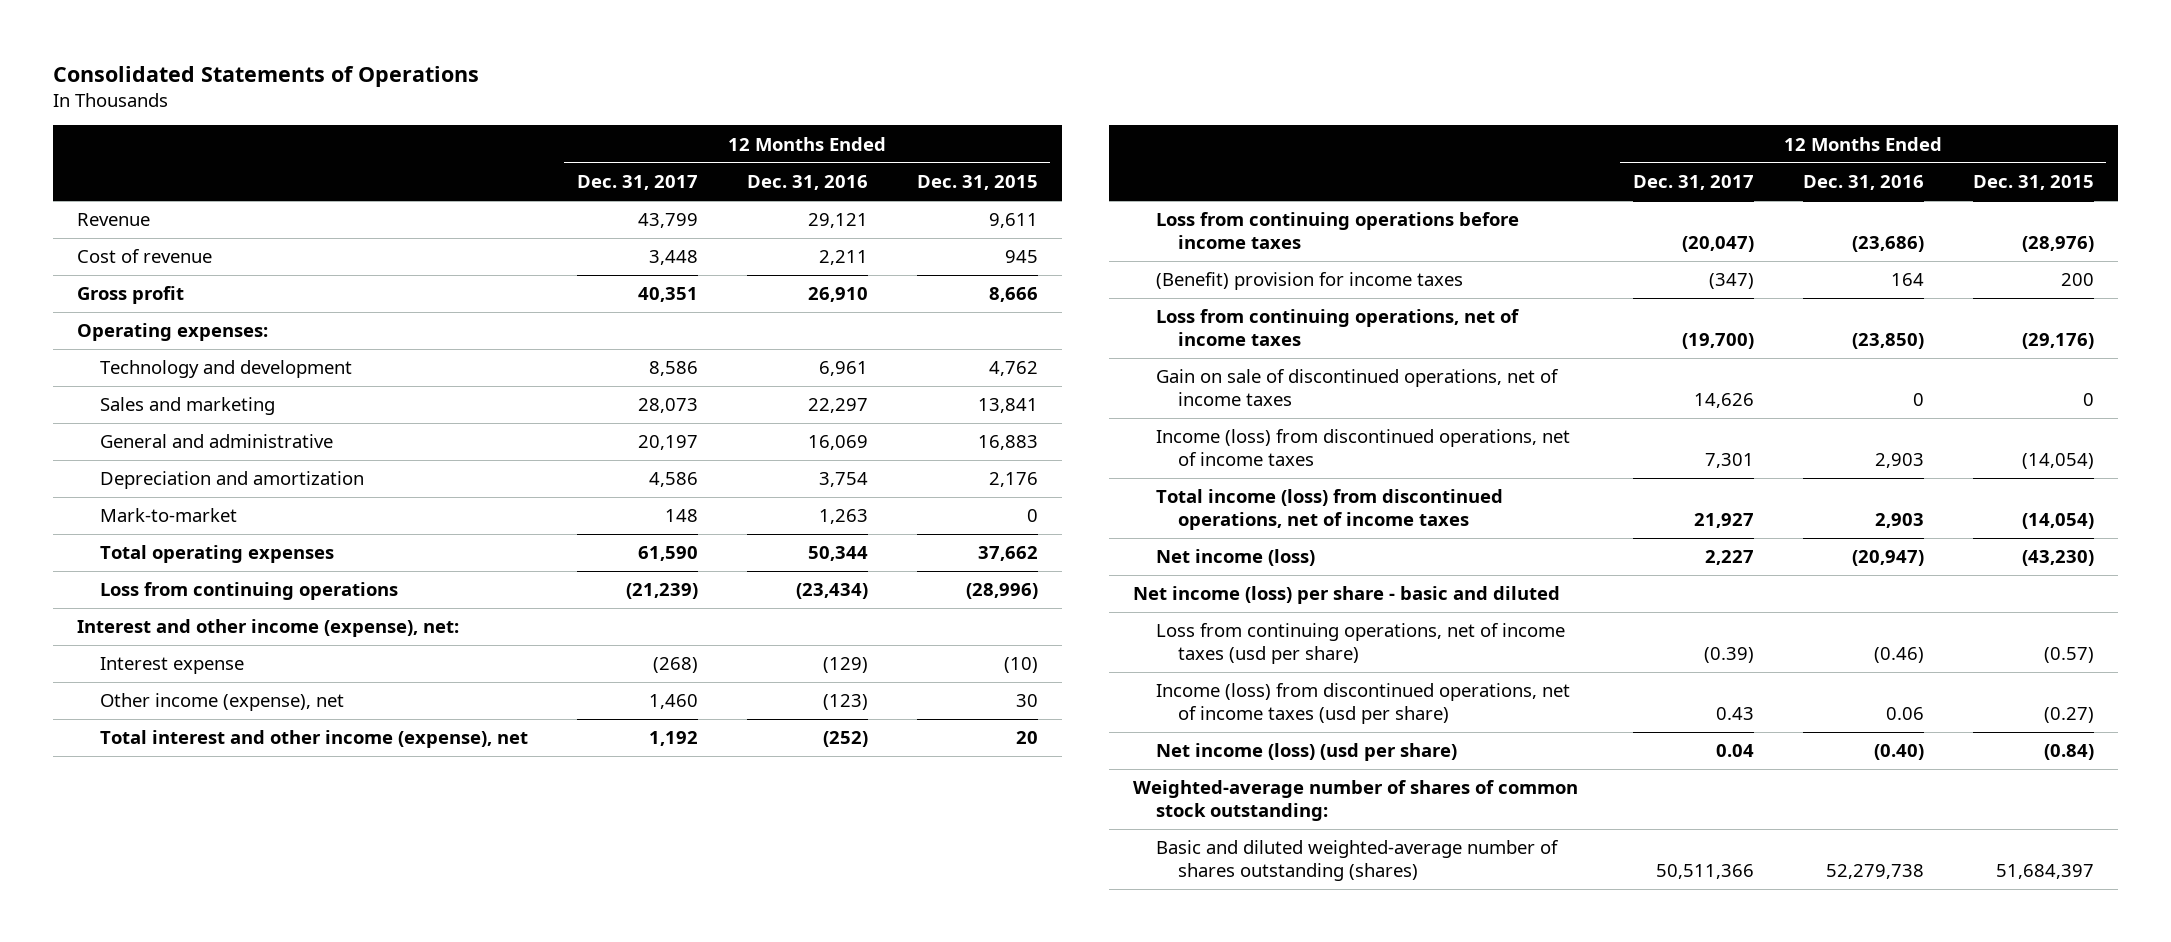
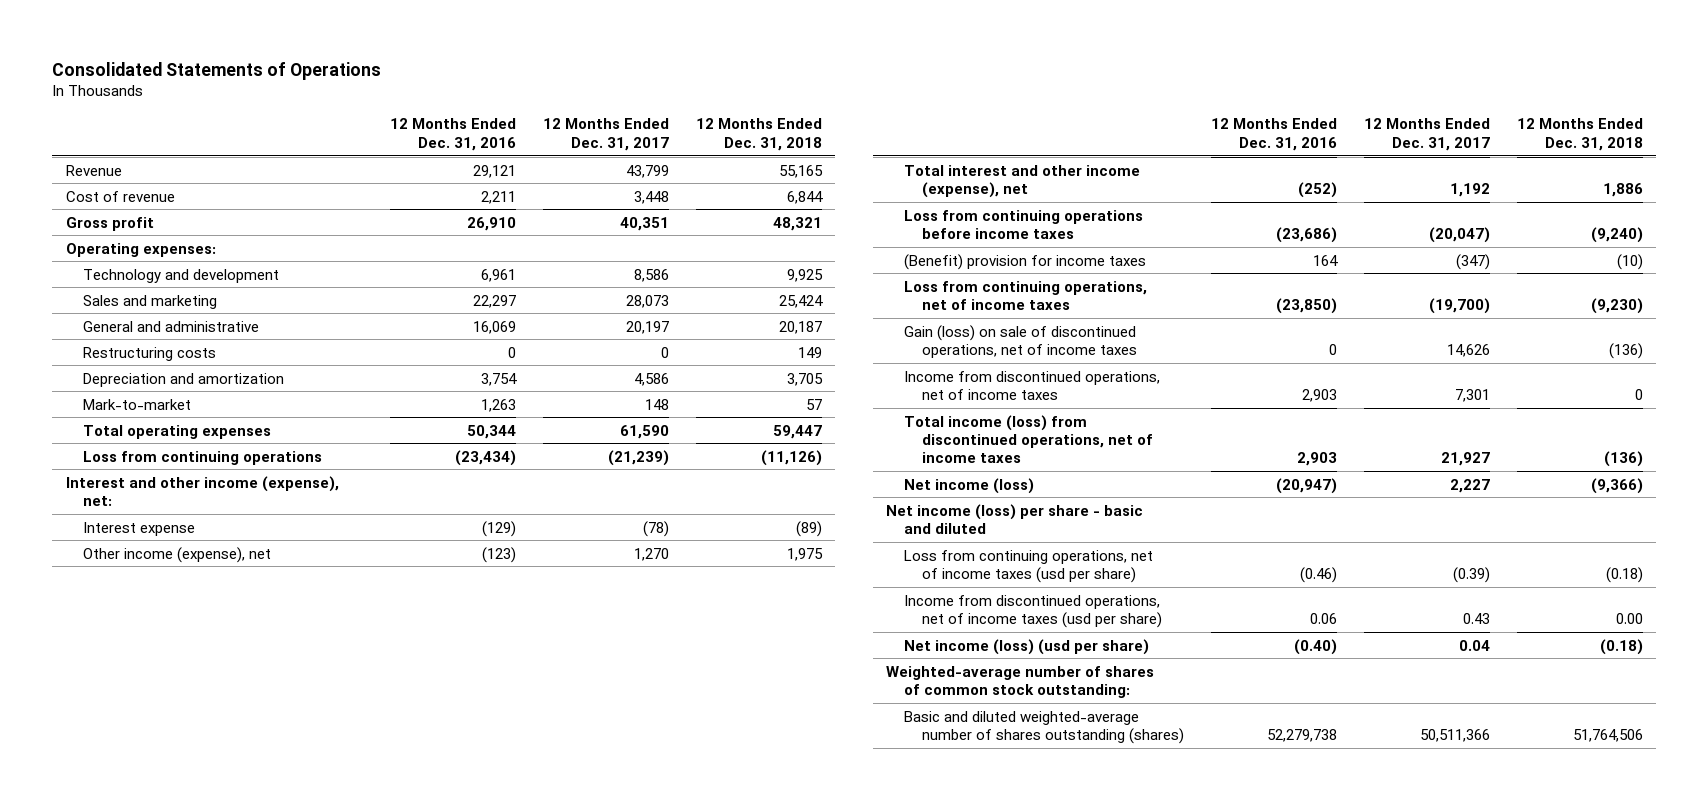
[916,175,1038,191] Dec. 31, 2015 -> none
none -> [695,118,822,151] 12 Months Ended Dec. 31, 2018
none -> [83,346,217,361] Restructuring costs
[652,657,698,674] (268) -> [642,520,669,537] (78)
[648,694,698,710] 1,460 -> [633,547,669,561] 1,270
[1155,369,1559,407] Gain on sale of discontinued operations, net of income taxes -> [904,324,1137,358] Gain (loss) on sale of discontinued operations, net of income taxes
[1155,429,1570,467] Income (loss) from discontinued operations, net of income taxes -> [904,370,1161,400] Income from discontinued operations, net of income taxes
[1155,683,1570,725] Income (loss) from discontinued operations, net of income taxes (usd per share) -> [904,594,1162,628] Income from discontinued operations, net of income taxes (usd per share)

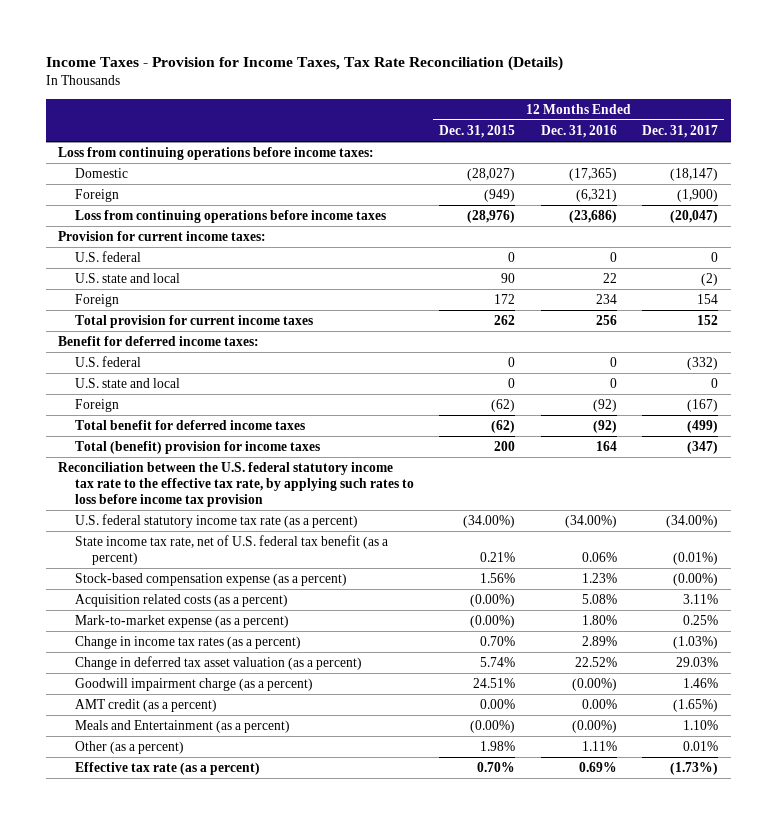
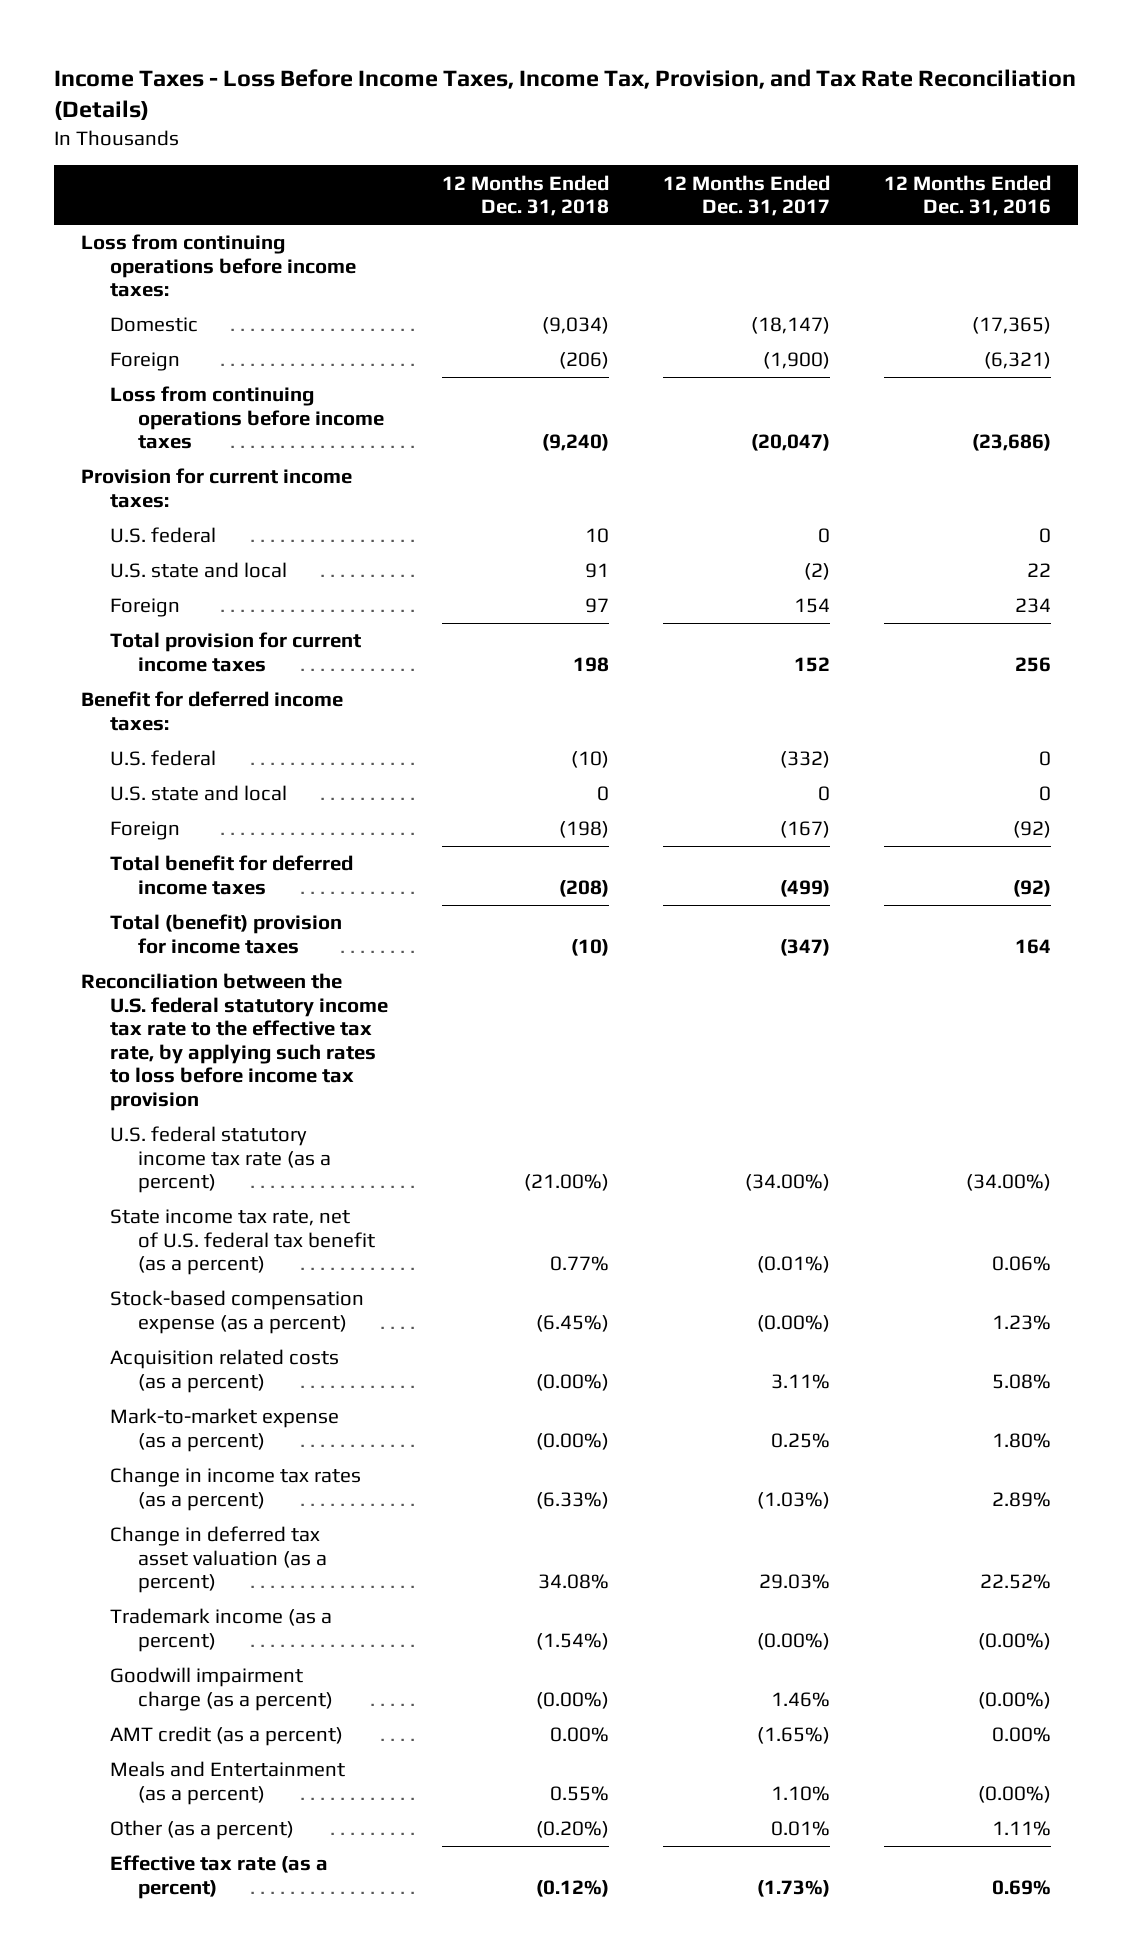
[45,55,563,71] Income Taxes - Provision for Income Taxes, Tax Rate Reconciliation (Details) -> [54,68,1077,121] Income Taxes - Loss Before Income Taxes, Income Tax, Provision, and Tax Rate Reconciliation (Details)
[439,124,516,138] Dec. 31, 2015 -> none
none -> [441,174,609,216] 12 Months Ended Dec. 31, 2018
none -> [109,1608,332,1652] Trademark income (as a percent)

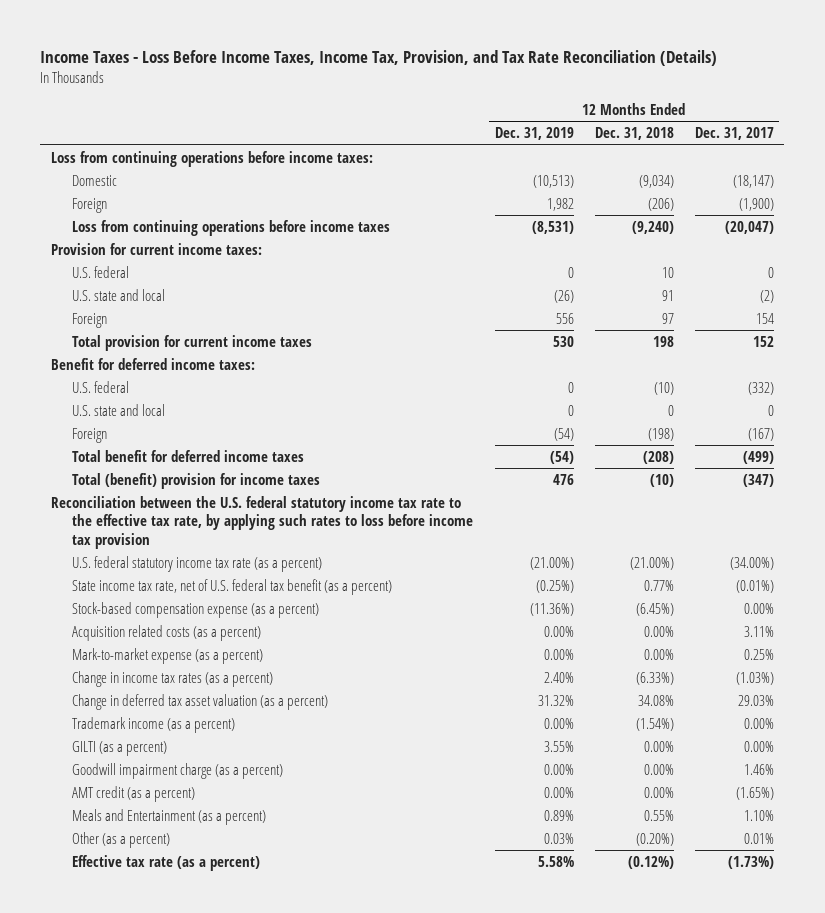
[883,174,1051,216] 12 Months Ended Dec. 31, 2016 -> none
none -> [494,127,574,141] Dec. 31, 2019
[756,1314,830,1332] (0.00%) -> [743,602,774,614] 0.00%
[535,1373,609,1391] (0.00%) -> [643,625,674,637] 0.00%
[535,1432,609,1450] (0.00%) -> [643,648,674,660] 0.00%
[756,1632,830,1650] (0.00%) -> [743,717,774,729] 0.00%
none -> [72,740,168,756] GILTI (as a percent)
[535,1691,609,1709] (0.00%) -> [643,763,674,775] 0.00%

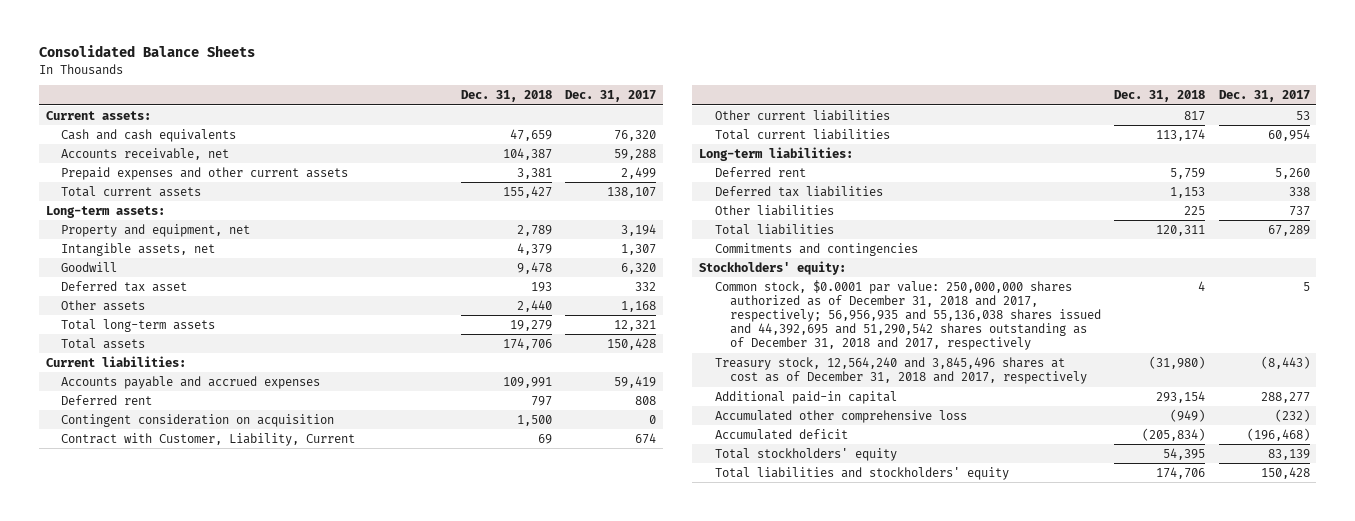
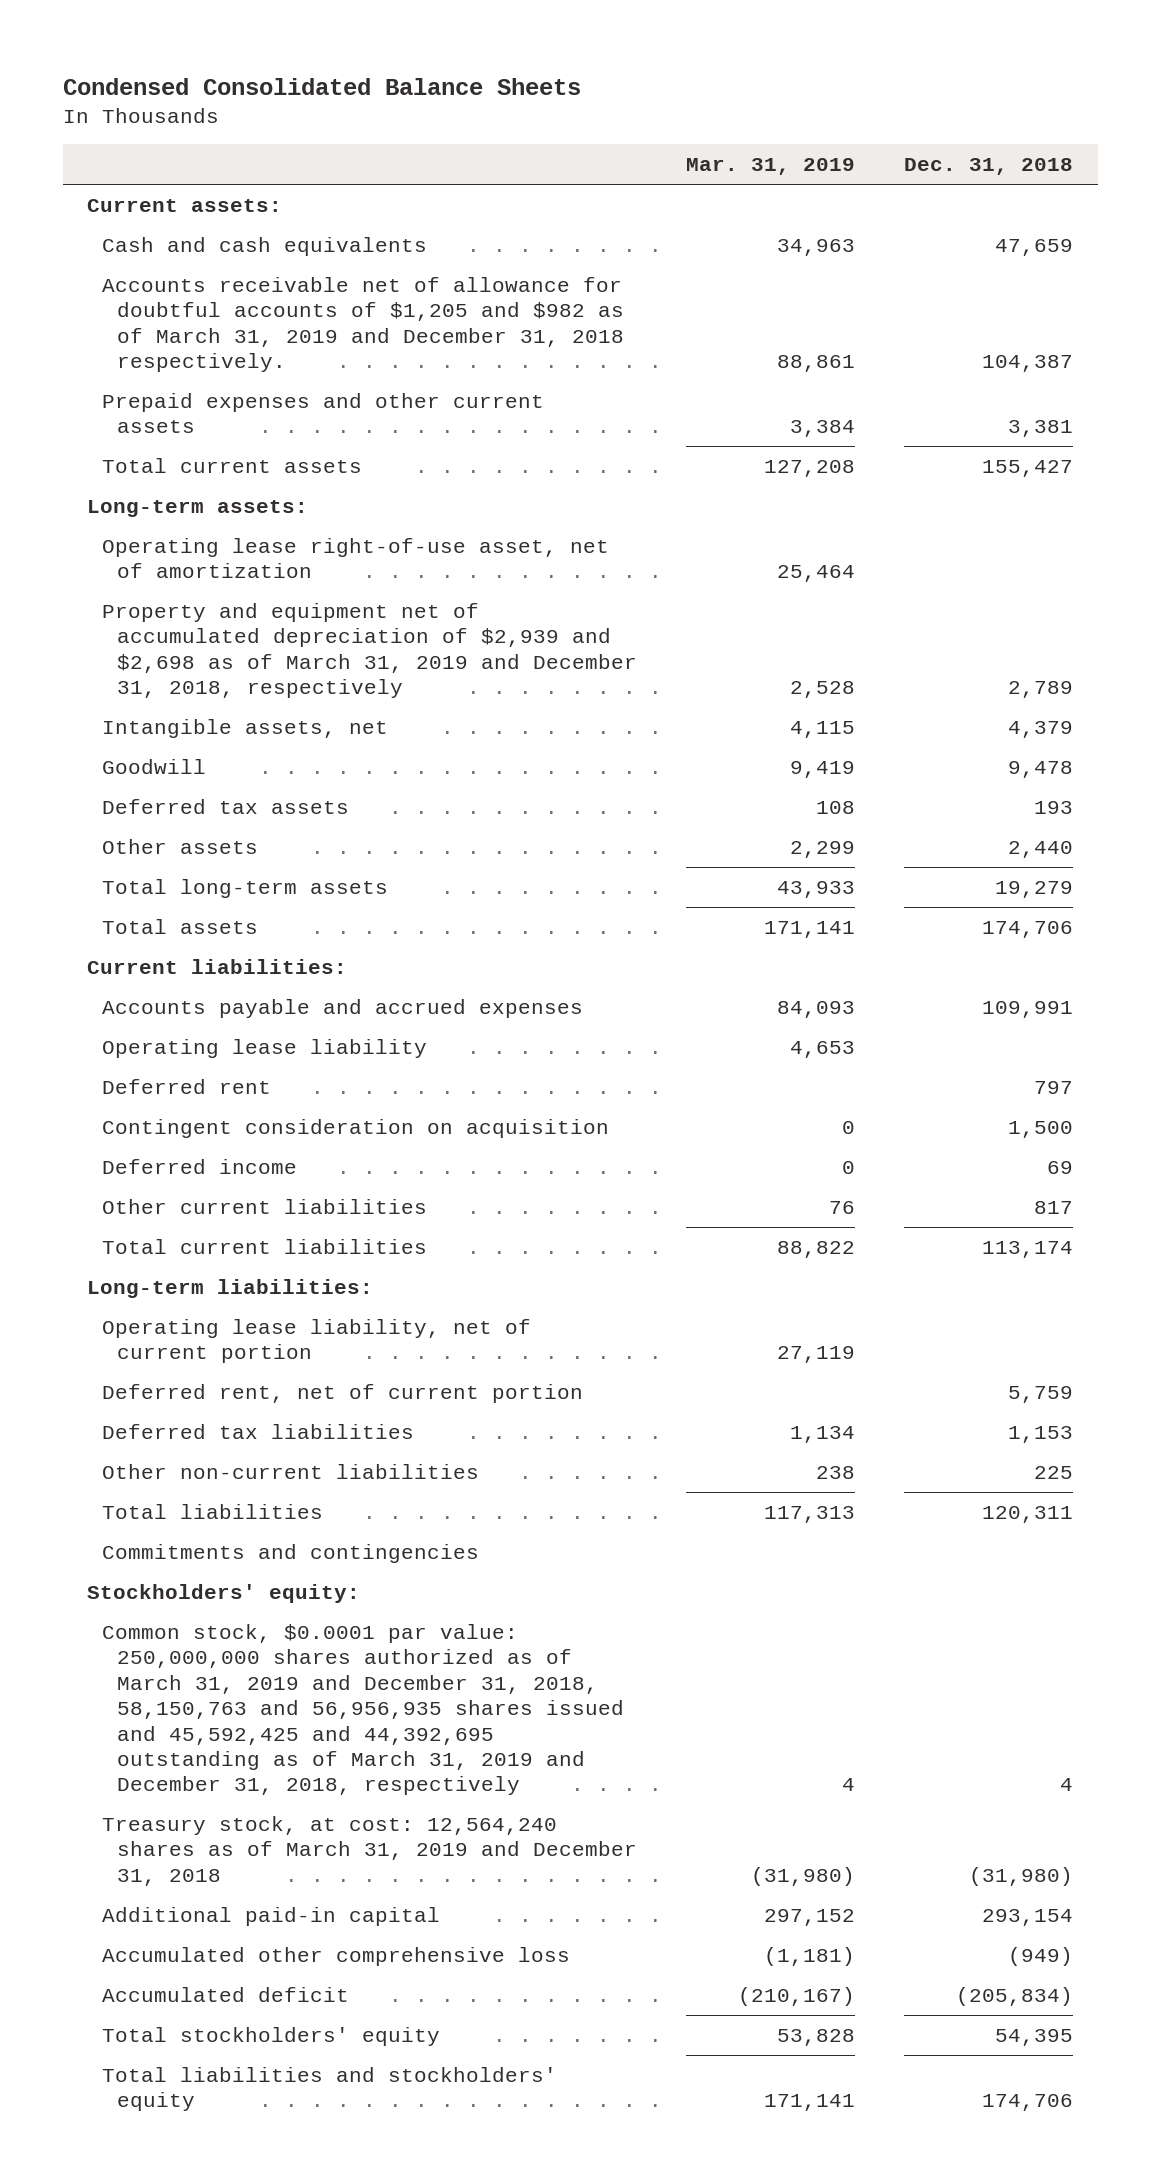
[38,45,255,58] Consolidated Balance Sheets -> [62,78,581,96] Condensed Consolidated Balance Sheets
[564,90,656,103] Dec. 31, 2017 -> none
none -> [686,158,856,176] Mar. 31, 2019
[60,147,229,160] Accounts receivable, net -> [102,276,625,373] Accounts receivable net of allowance for doubtful accounts of $1,205 and $982 as of March 31, 2019 and December 31, 2018 respectively.
none -> [102,537,610,579] Operating lease right-of-use asset, net of amortization
[60,223,250,237] Property and equipment, net -> [102,602,638,699] Property and equipment net of accumulated depreciation of $2,939 and $2,698 as of March 31, 2019 and December 31, 2018, respectively
[60,280,187,292] Deferred tax asset -> [102,798,350,814] Deferred tax assets
none -> [102,1038,428,1058] Operating lease liability
[60,432,355,446] Contract with Customer, Liability, Current -> [102,1158,298,1174] Deferred income
none -> [102,1318,532,1364] Operating lease liability, net of current portion
[714,166,806,177] Deferred rent -> [102,1383,584,1403] Deferred rent, net of current portion
[714,204,834,216] Other liabilities -> [102,1463,480,1479] Other non-current liabilities
[714,279,1101,351] Common stock, $0.0001 par value: 250,000,000 shares authorized as of December 31, 2018 and 2017, respectively; 56,956,935 and 55,136,038 shares issued and 44,392,695 and 51,290,542 shares outstanding as of December 31, 2018 and 2017, respectively -> [102,1623,625,1796] Common stock, $0.0001 par value: 250,000,000 shares authorized as of March 31, 2019 and December 31, 2018, 58,150,763 and 56,956,935 shares issued and 45,592,425 and 44,392,695 outstanding as of March 31, 2019 and December 31, 2018, respectively
[714,356,1087,384] Treasury stock, 12,564,240 and 3,845,496 shares at cost as of December 31, 2018 and 2017, respectively -> [102,1815,638,1886] Treasury stock, at cost: 12,564,240 shares as of March 31, 2019 and December 31, 2018

